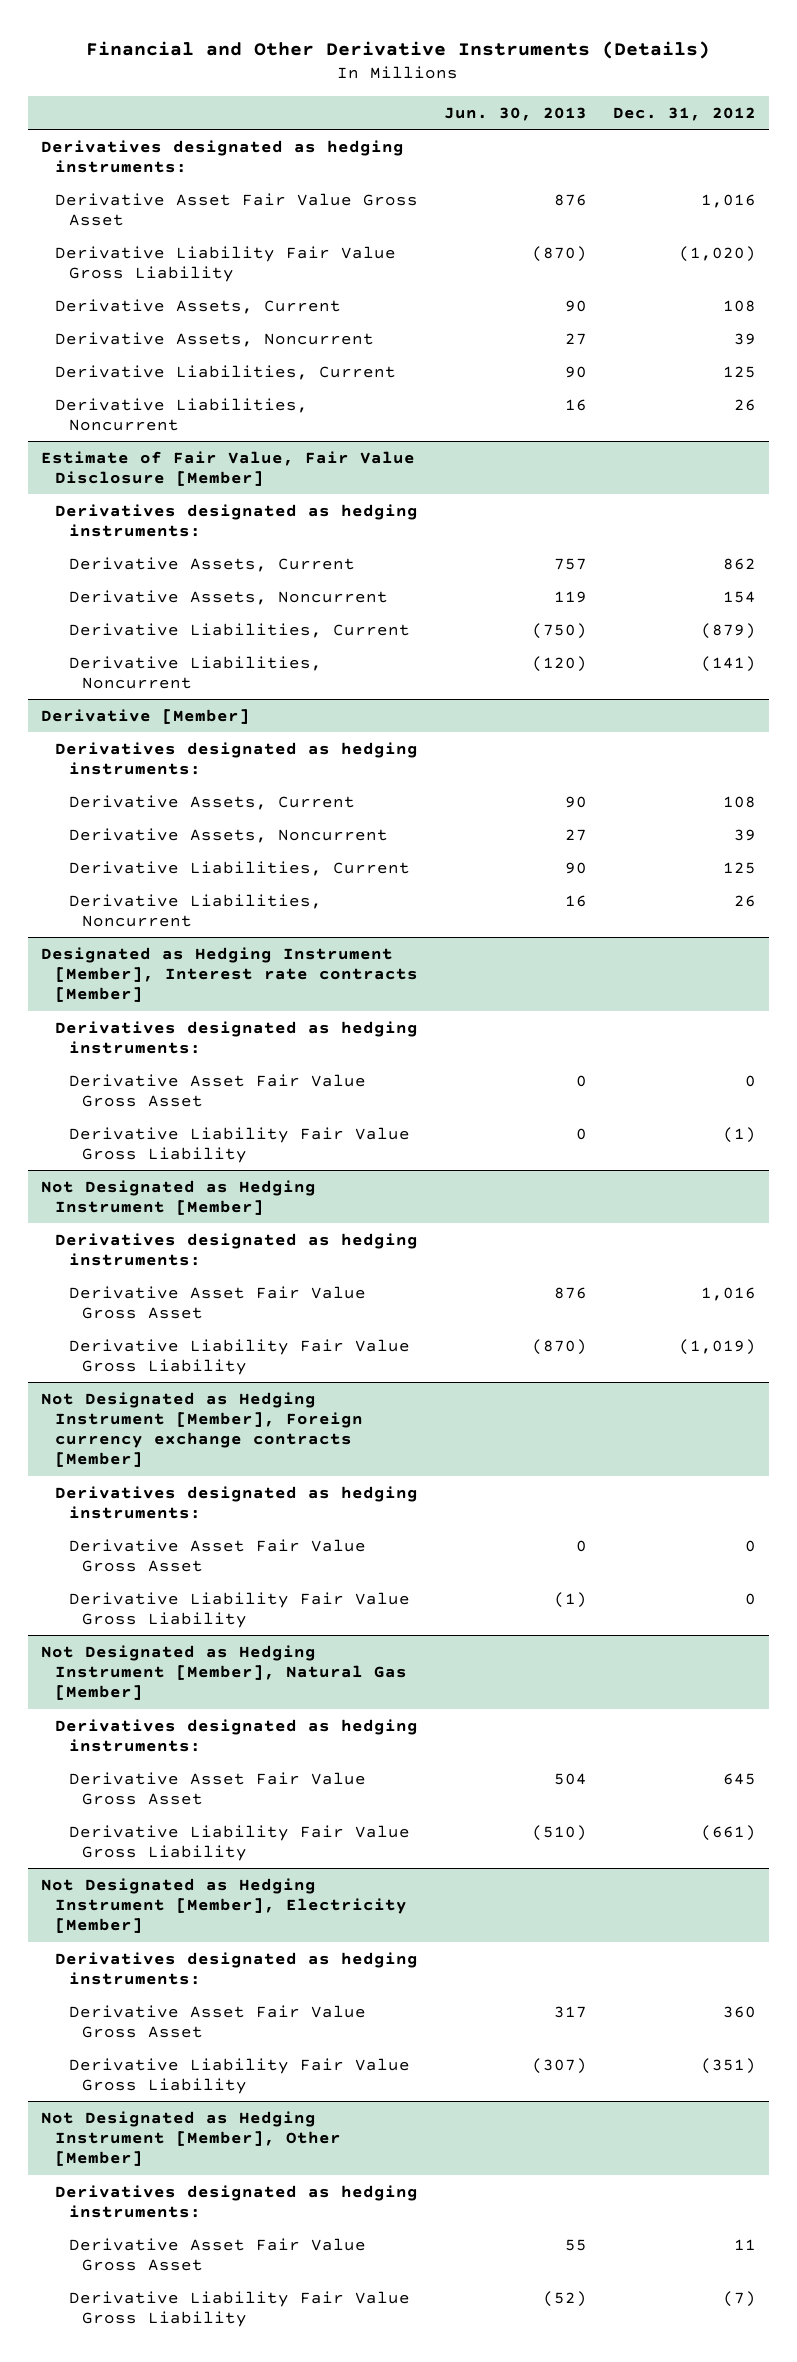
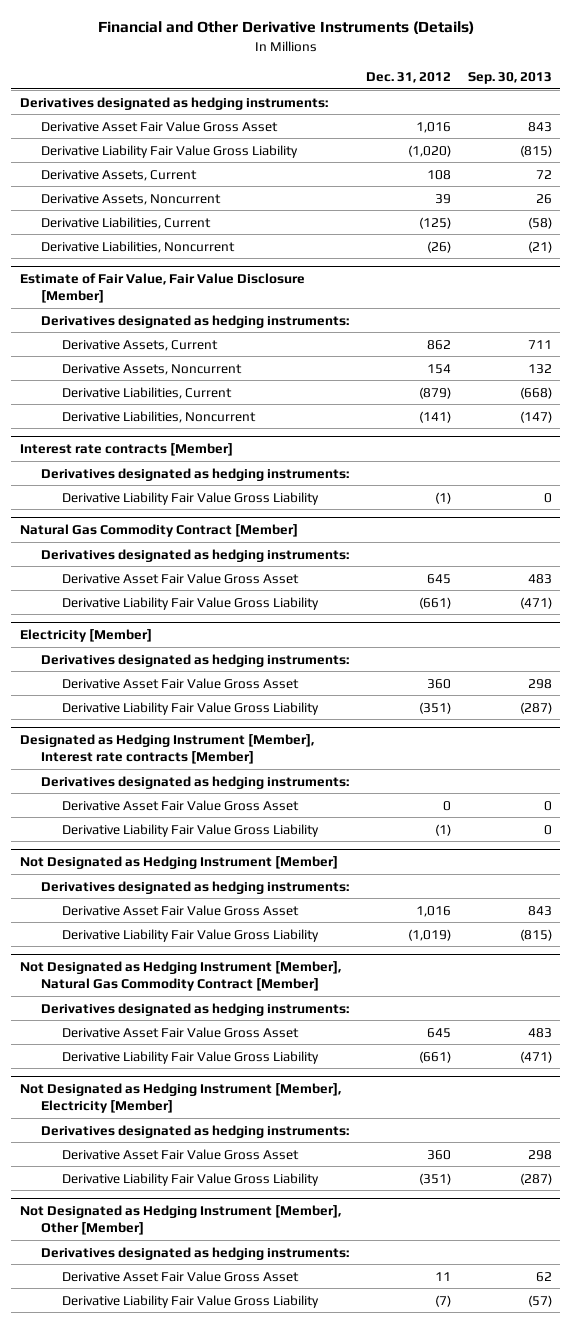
[443,106,587,121] Jun. 30, 2013 -> none
none -> [467,71,552,84] Sep. 30, 2013
[722,365,756,378] 125 -> [418,216,451,229] (125)
[733,398,756,411] 26 -> [426,240,451,253] (26)
[40,708,250,724] Derivative [Member] -> none
none -> [19,443,233,457] Interest rate contracts [Member]
[68,794,355,810] Derivative Assets, Current -> none
[68,827,388,843] Derivative Assets, Noncurrent -> none
[68,860,410,876] Derivative Liabilities, Current -> none
[68,893,322,927] Derivative Liabilities, Noncurrent -> none
none -> [61,491,319,505] Derivative Liability Fair Value Gross Liability
none -> [19,524,298,538] Natural Gas Commodity Contract [Member]
none -> [40,548,349,562] Derivatives designated as hedging instruments:
none -> [61,572,299,584] Derivative Asset Fair Value Gross Asset
none -> [61,596,319,610] Derivative Liability Fair Value Gross Liability
none -> [19,629,152,643] Electricity [Member]
none -> [40,653,349,667] Derivatives designated as hedging instruments:
none -> [61,677,299,689] Derivative Asset Fair Value Gross Asset
none -> [61,701,319,715] Derivative Liability Fair Value Gross Liability
[40,1391,363,1468] Not Designated as Hedging Instrument [Member], Foreign currency exchange contracts [Member] -> none
[54,1485,418,1519] Derivatives designated as hedging instruments: -> none
[68,1538,366,1572] Derivative Asset Fair Value Gross Asset -> none
[68,1591,410,1628] Derivative Liability Fair Value Gross Liability -> none
[40,1644,407,1701] Not Designated as Hedging Instrument [Member], Natural Gas [Member] -> [19,961,341,992] Not Designated as Hedging Instrument [Member], Natural Gas Commodity Contract [Member]

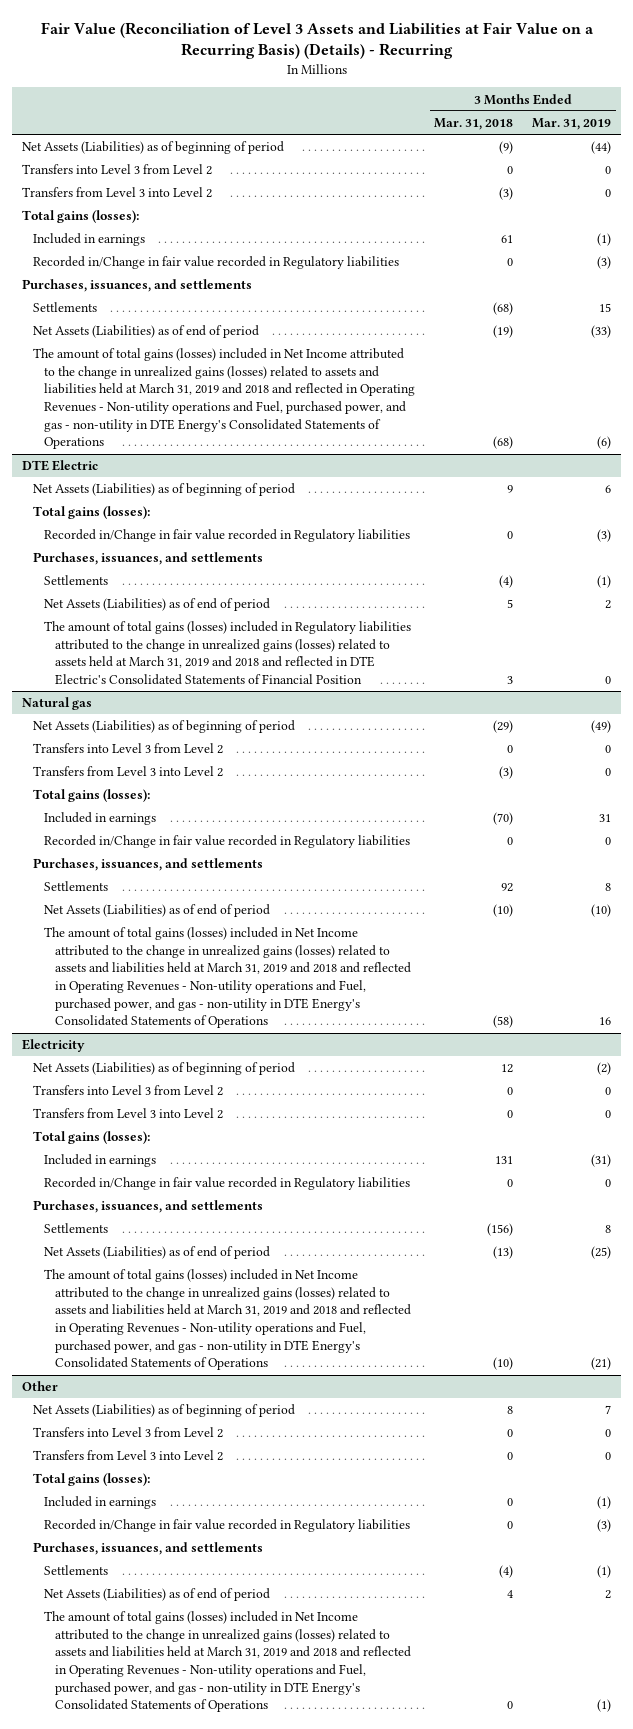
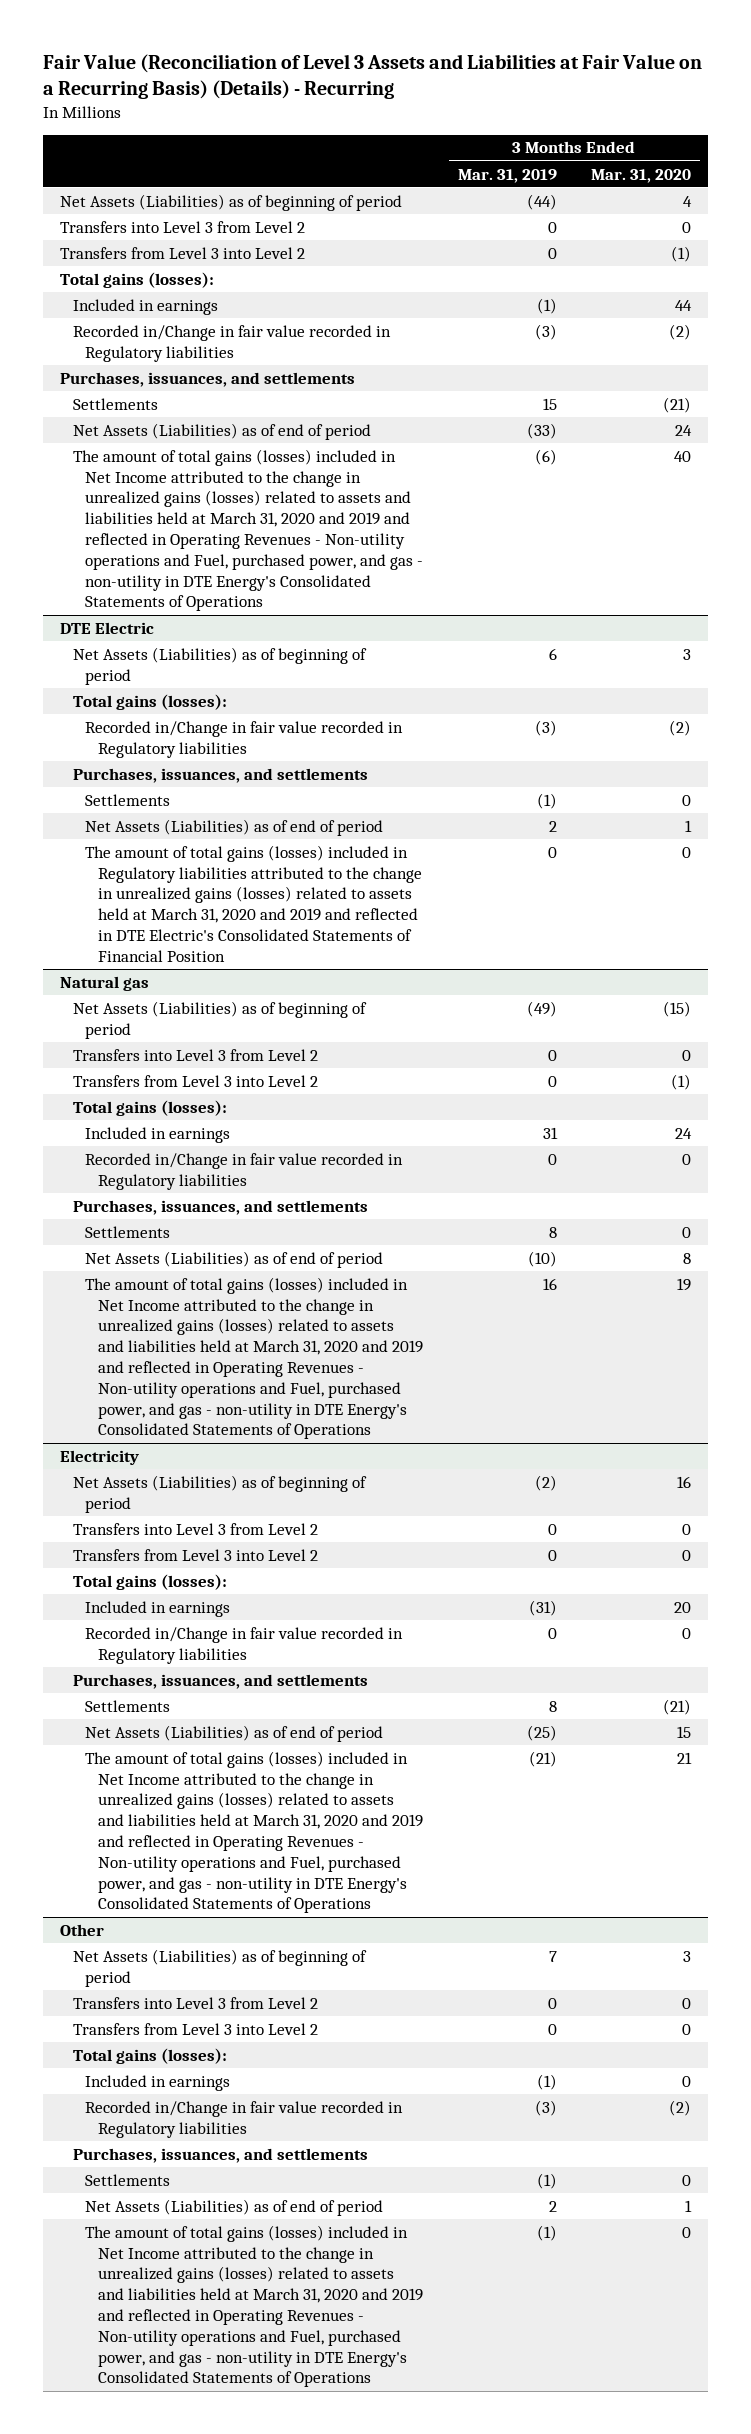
[434,117,514,130] Mar. 31, 2018 -> none
none -> [591,168,692,183] Mar. 31, 2020
[33,348,416,450] The amount of total gains (losses) included in Net Income attributed to the change in unrealized gains (losses) related to assets and liabilities held at March 31, 2019 and 2018 and reflected in Operating Revenues - Non-utility operations and Fuel, purchased power, and gas - non-utility in DTE Energy's Consolidated Statements of Operations -> [72,448,424,612] The amount of total gains (losses) included in Net Income attributed to the change in unrealized gains (losses) related to assets and liabilities held at March 31, 2020 and 2019 and reflected in Operating Revenues - Non-utility operations and Fuel, purchased power, and gas - non-utility in DTE Energy's Consolidated Statements of Operations
[44,621,412,686] The amount of total gains (losses) included in Regulatory liabilities attributed to the change in unrealized gains (losses) related to assets held at March 31, 2019 and 2018 and reflected in DTE Electric's Consolidated Statements of Financial Position -> [85,844,422,962] The amount of total gains (losses) included in Regulatory liabilities attributed to the change in unrealized gains (losses) related to assets held at March 31, 2020 and 2019 and reflected in DTE Electric's Consolidated Statements of Financial Position
[44,927,412,1029] The amount of total gains (losses) included in Net Income attributed to the change in unrealized gains (losses) related to assets and liabilities held at March 31, 2019 and 2018 and reflected in Operating Revenues - Non-utility operations and Fuel, purchased power, and gas - non-utility in DTE Energy's Consolidated Statements of Operations -> [85,1276,423,1440] The amount of total gains (losses) included in Net Income attributed to the change in unrealized gains (losses) related to assets and liabilities held at March 31, 2020 and 2019 and reflected in Operating Revenues - Non-utility operations and Fuel, purchased power, and gas - non-utility in DTE Energy's Consolidated Statements of Operations
[44,1269,412,1371] The amount of total gains (losses) included in Net Income attributed to the change in unrealized gains (losses) related to assets and liabilities held at March 31, 2019 and 2018 and reflected in Operating Revenues - Non-utility operations and Fuel, purchased power, and gas - non-utility in DTE Energy's Consolidated Statements of Operations -> [85,1750,423,1914] The amount of total gains (losses) included in Net Income attributed to the change in unrealized gains (losses) related to assets and liabilities held at March 31, 2020 and 2019 and reflected in Operating Revenues - Non-utility operations and Fuel, purchased power, and gas - non-utility in DTE Energy's Consolidated Statements of Operations
[44,1611,412,1713] The amount of total gains (losses) included in Net Income attributed to the change in unrealized gains (losses) related to assets and liabilities held at March 31, 2019 and 2018 and reflected in Operating Revenues - Non-utility operations and Fuel, purchased power, and gas - non-utility in DTE Energy's Consolidated Statements of Operations -> [85,2224,423,2388] The amount of total gains (losses) included in Net Income attributed to the change in unrealized gains (losses) related to assets and liabilities held at March 31, 2020 and 2019 and reflected in Operating Revenues - Non-utility operations and Fuel, purchased power, and gas - non-utility in DTE Energy's Consolidated Statements of Operations

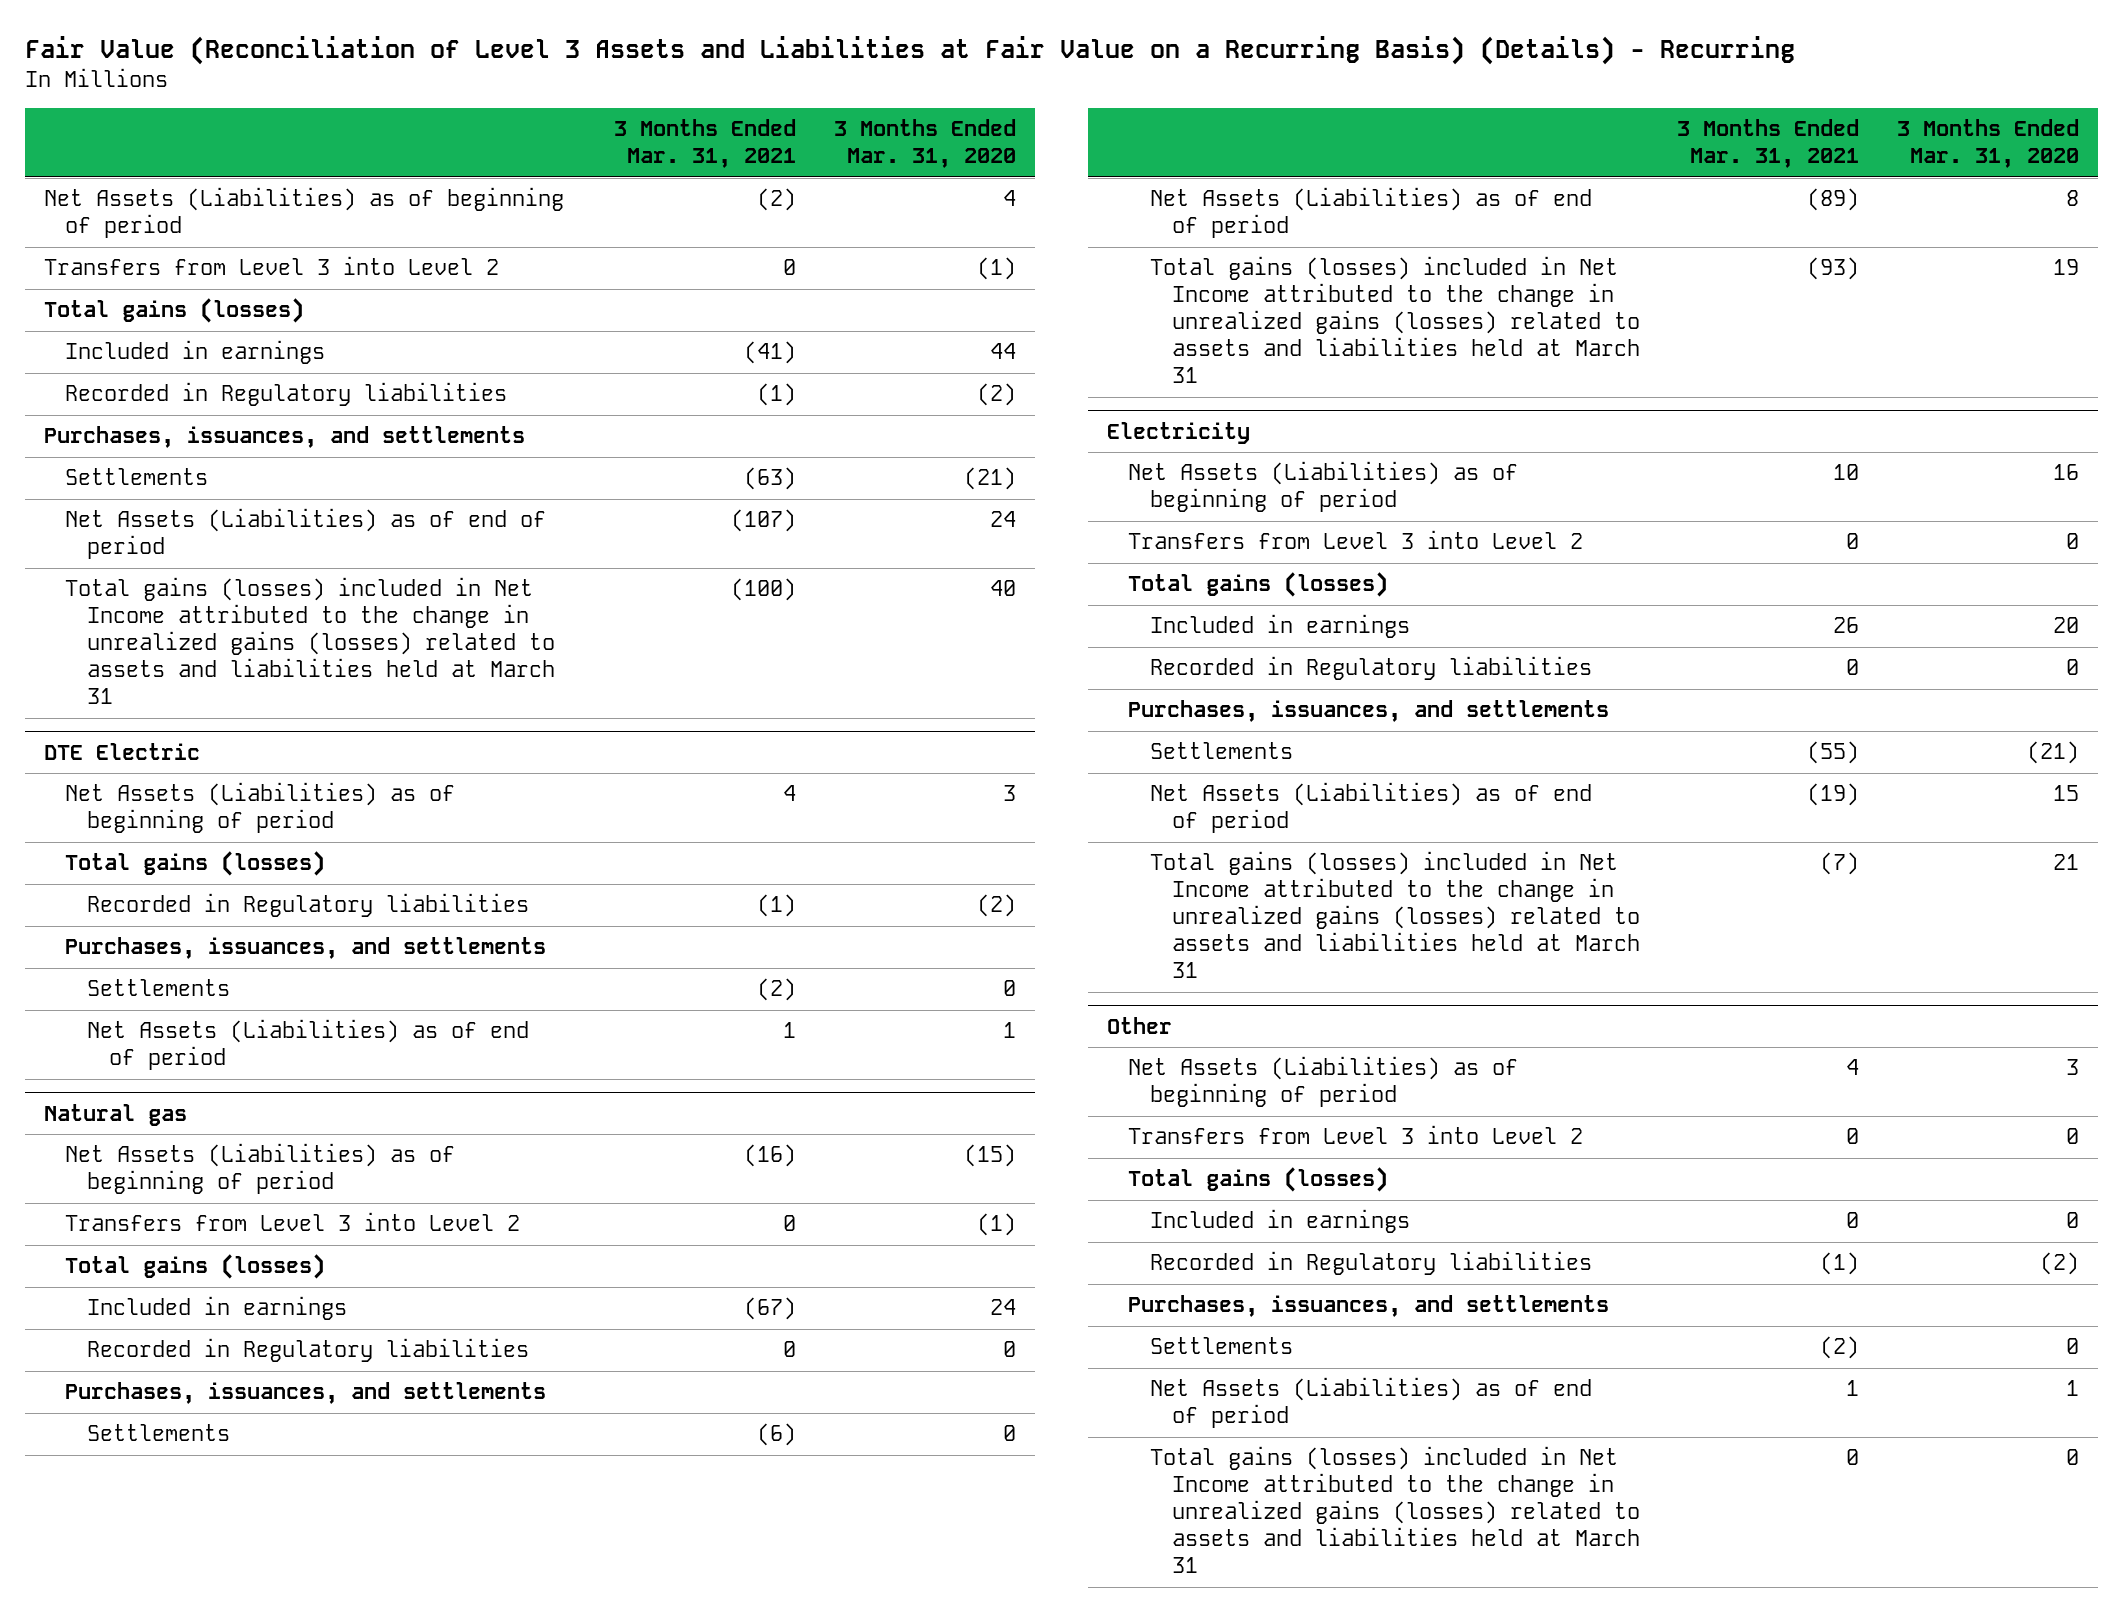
[457,168,557,183] Mar. 31, 2019 -> none
none -> [614,119,797,169] 3 Months Ended Mar. 31, 2021
[60,220,306,233] Transfers into Level 3 from Level 2 -> none
[60,271,215,288] Total gains (losses): -> [43,298,304,324] Total gains (losses)
[72,324,391,362] Recorded in/Change in fair value recorded in Regulatory liabilities -> [65,382,508,407] Recorded in Regulatory liabilities
[72,448,424,612] The amount of total gains (losses) included in Net Income attributed to the change in unrealized gains (losses) related to assets and liabilities held at March 31, 2020 and 2019 and reflected in Operating Revenues - Non-utility operations and Fuel, purchased power, and gas - non-utility in DTE Energy's Consolidated Statements of Operations -> [65,577,556,705] Total gains (losses) included in Net Income attributed to the change in unrealized gains (losses) related to assets and liabilities held at March 31
[72,693,227,710] Total gains (losses): -> [65,851,326,877] Total gains (losses)
[85,720,404,758] Recorded in/Change in fair value recorded in Regulatory liabilities -> [87,893,530,918] Recorded in Regulatory liabilities
[85,844,422,962] The amount of total gains (losses) included in Regulatory liabilities attributed to the change in unrealized gains (losses) related to assets held at March 31, 2020 and 2019 and reflected in DTE Electric's Consolidated Statements of Financial Position -> none
[72,1048,318,1061] Transfers into Level 3 from Level 2 -> none
[72,1099,227,1116] Total gains (losses): -> [65,1254,326,1280] Total gains (losses)
[85,1152,404,1190] Recorded in/Change in fair value recorded in Regulatory liabilities -> [87,1338,530,1363] Recorded in Regulatory liabilities
[85,1276,423,1440] The amount of total gains (losses) included in Net Income attributed to the change in unrealized gains (losses) related to assets and liabilities held at March 31, 2020 and 2019 and reflected in Operating Revenues - Non-utility operations and Fuel, purchased power, and gas - non-utility in DTE Energy's Consolidated Statements of Operations -> [1150,256,1641,384] Total gains (losses) included in Net Income attributed to the change in unrealized gains (losses) related to assets and liabilities held at March 31
[72,1522,318,1535] Transfers into Level 3 from Level 2 -> none
[72,1573,227,1590] Total gains (losses): -> [1128,572,1389,598] Total gains (losses)
[85,1626,404,1664] Recorded in/Change in fair value recorded in Regulatory liabilities -> [1150,656,1593,681] Recorded in Regulatory liabilities
[85,1750,423,1914] The amount of total gains (losses) included in Net Income attributed to the change in unrealized gains (losses) related to assets and liabilities held at March 31, 2020 and 2019 and reflected in Operating Revenues - Non-utility operations and Fuel, purchased power, and gas - non-utility in DTE Energy's Consolidated Statements of Operations -> [1150,851,1641,979] Total gains (losses) included in Net Income attributed to the change in unrealized gains (losses) related to assets and liabilities held at March 31
[72,1996,318,2009] Transfers into Level 3 from Level 2 -> none
[72,2047,227,2064] Total gains (losses): -> [1128,1167,1389,1193] Total gains (losses)
[85,2100,404,2138] Recorded in/Change in fair value recorded in Regulatory liabilities -> [1150,1251,1593,1276] Recorded in Regulatory liabilities
[85,2224,423,2388] The amount of total gains (losses) included in Net Income attributed to the change in unrealized gains (losses) related to assets and liabilities held at March 31, 2020 and 2019 and reflected in Operating Revenues - Non-utility operations and Fuel, purchased power, and gas - non-utility in DTE Energy's Consolidated Statements of Operations -> [1150,1446,1641,1574] Total gains (losses) included in Net Income attributed to the change in unrealized gains (losses) related to assets and liabilities held at March 31

